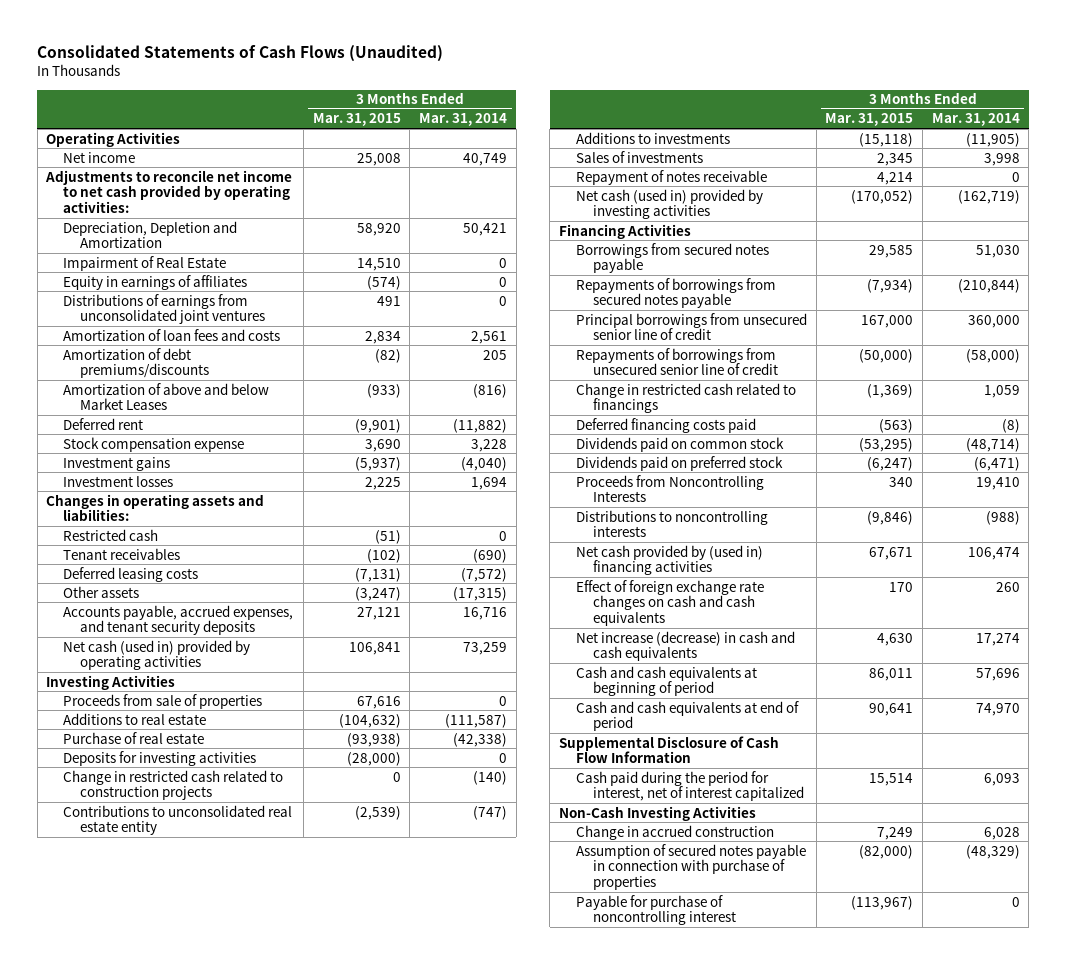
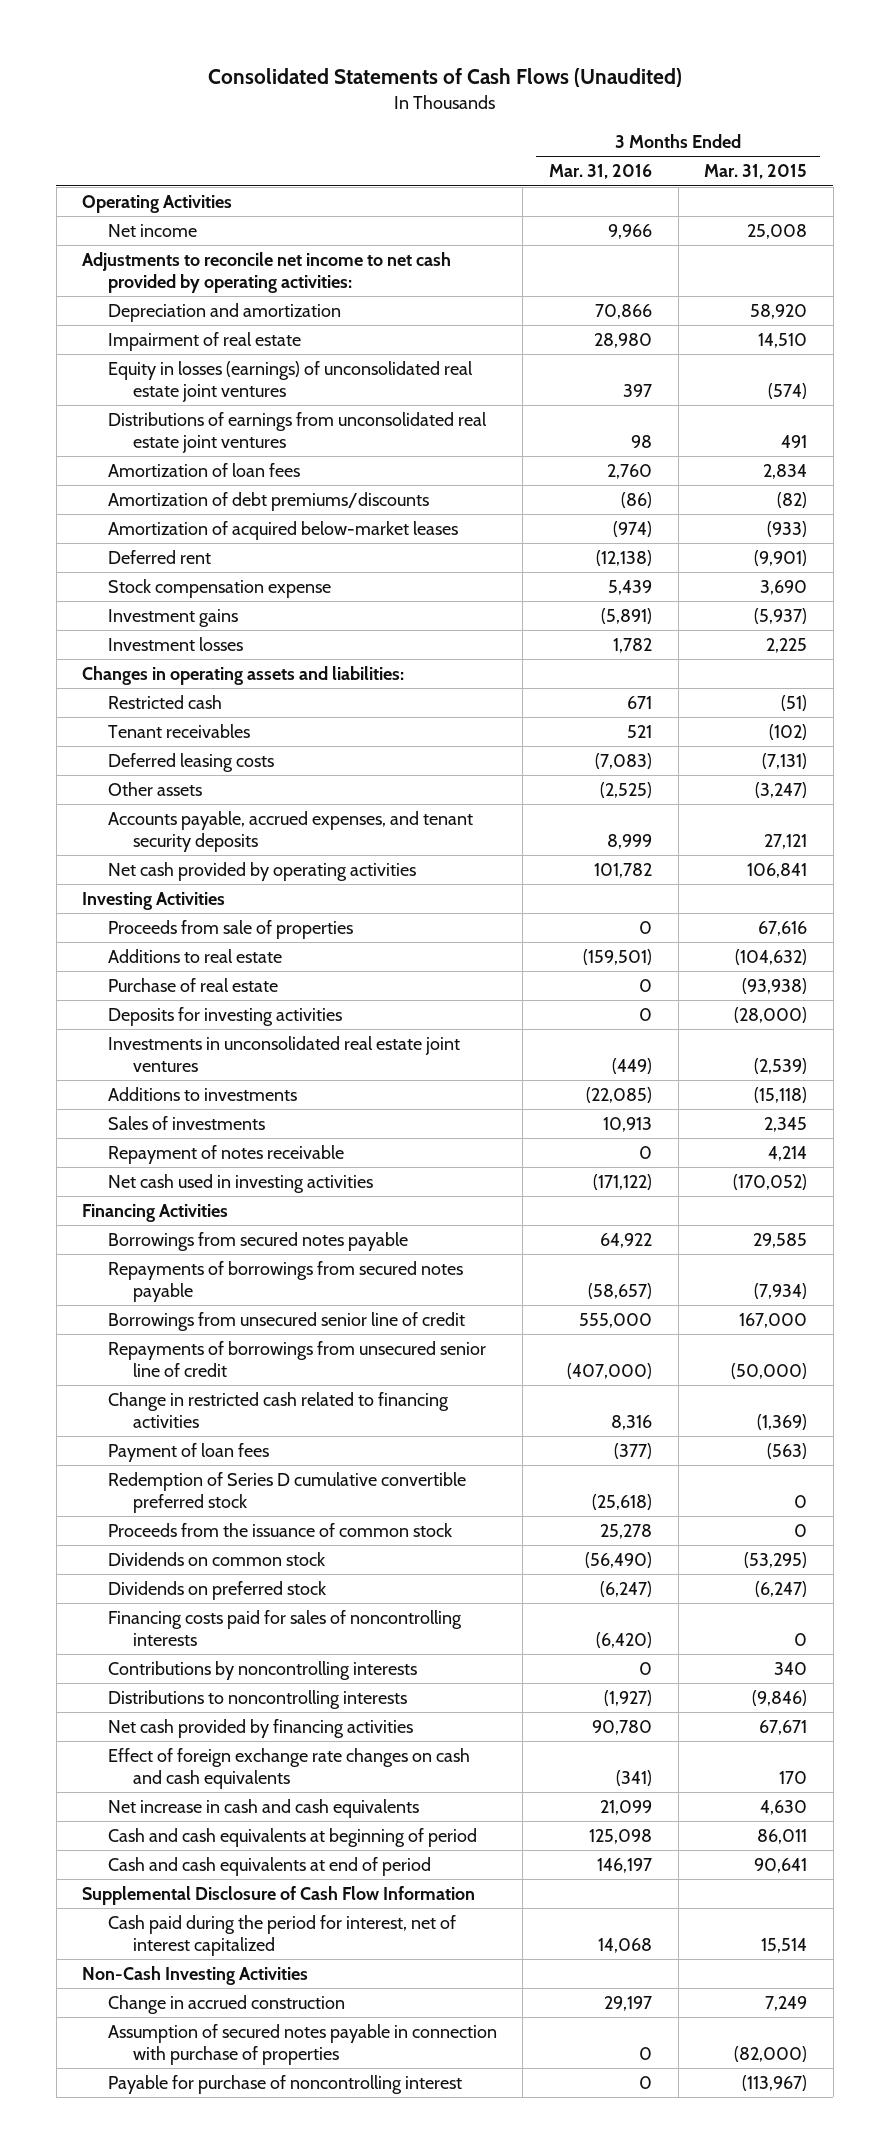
[419,113,508,127] Mar. 31, 2014 -> none
none -> [548,164,652,180] Mar. 31, 2016
[63,220,238,249] Depreciation, Depletion and Amortization -> [107,303,341,323] Depreciation and amortization
[63,255,227,271] Impairment of Real Estate -> [107,332,301,352] Impairment of real estate
[63,274,248,290] Equity in earnings of affiliates -> [107,361,473,402] Equity in losses (earnings) of unconsolidated real estate joint ventures
[63,293,266,325] Distributions of earnings from unconsolidated joint ventures -> [107,412,487,453] Distributions of earnings from unconsolidated real estate joint ventures
[63,328,281,341] Amortization of loan fees and costs -> [107,463,300,478] Amortization of loan fees
[63,382,270,411] Amortization of above and below Market Leases -> [107,521,458,541] Amortization of acquired below-market leases
[63,639,251,671] Net cash (used in) provided by operating activities -> [107,862,416,882] Net cash provided by operating activities
[63,769,284,801] Change in restricted cash related to construction projects -> none
[63,804,293,836] Contributions to unconsolidated real estate entity -> [107,1036,460,1072] Investments in unconsolidated real estate joint ventures
[575,188,763,220] Net cash (used in) provided by investing activities -> [107,1174,373,1194] Net cash used in investing activities
[575,312,807,341] Principal borrowings from unsecured senior line of credit -> [107,1312,465,1332] Borrowings from unsecured senior line of credit
[575,382,796,414] Change in restricted cash related to financings -> [107,1392,449,1428] Change in restricted cash related to financing activities
[575,417,756,433] Deferred financing costs paid -> [107,1443,269,1463] Payment of loan fees
none -> [107,1472,466,1513] Redemption of Series D cumulative convertible preferred stock
none -> [107,1523,452,1538] Proceeds from the issuance of common stock
[575,436,784,452] Dividends paid on common stock -> [107,1552,325,1567] Dividends on common stock
[575,455,783,471] Dividends paid on preferred stock -> [107,1581,326,1601] Dividends on preferred stock
none -> [107,1610,462,1646] Financing costs paid for sales of noncontrolling interests
[575,474,764,503] Proceeds from Noncontrolling Interests -> [107,1661,417,1681] Contributions by noncontrolling interests
[575,544,763,576] Net cash provided by (used in) financing activities -> [107,1719,413,1739] Net cash provided by financing activities
[575,630,795,662] Net increase (decrease) in cash and cash equivalents -> [107,1799,419,1819] Net increase in cash and cash equivalents

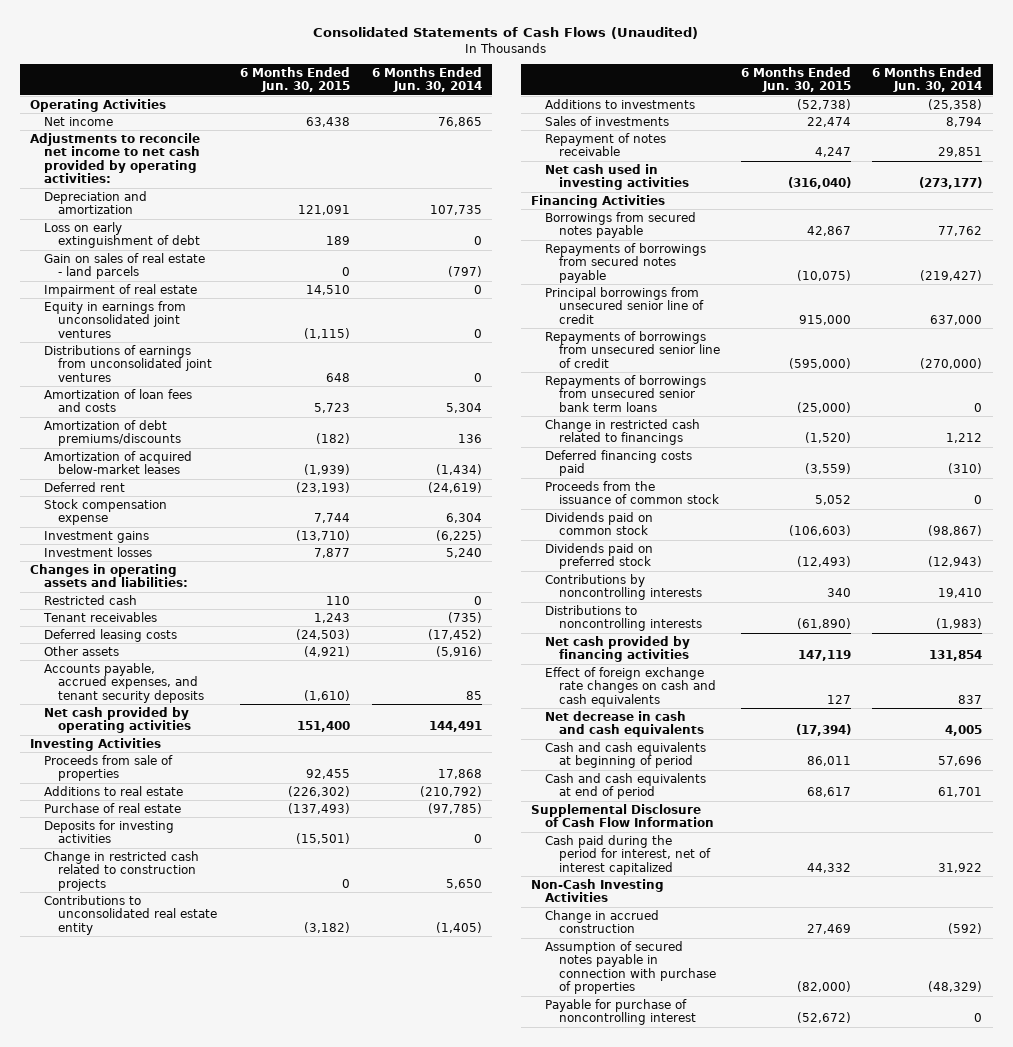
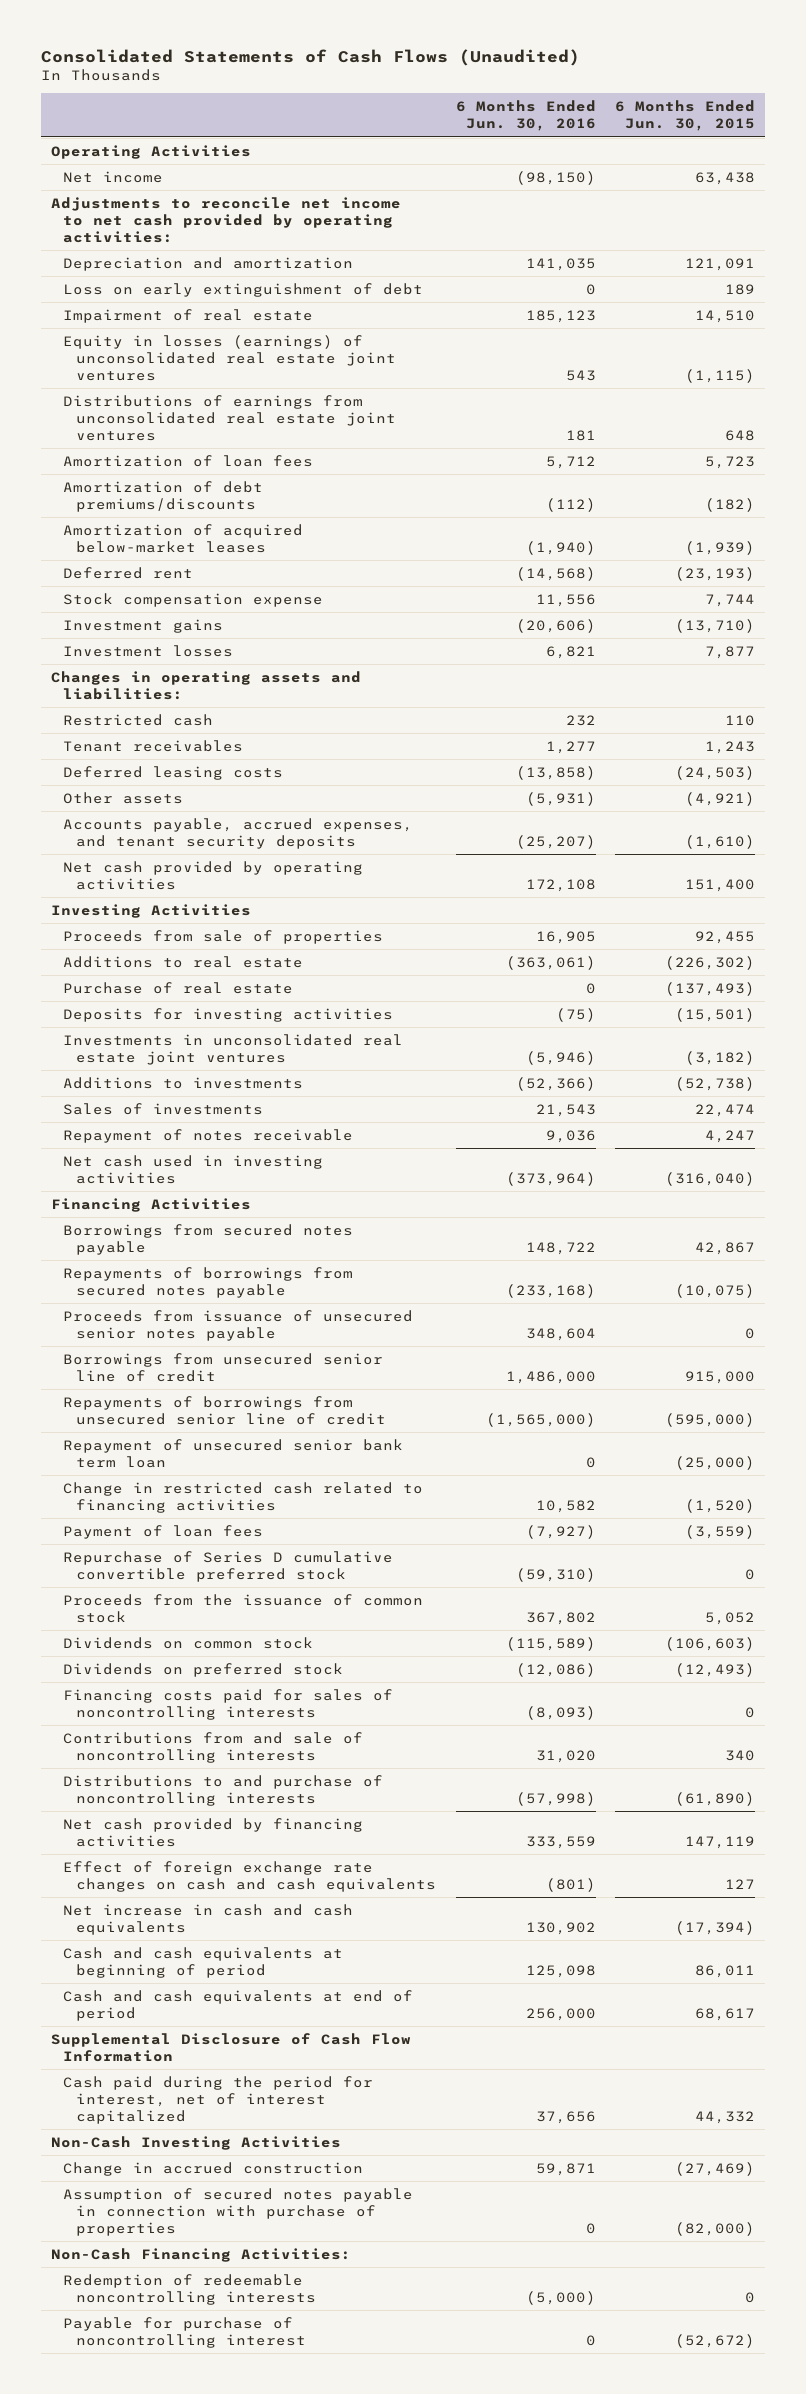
[371,66,482,93] 6 Months Ended Jun. 30, 2014 -> none
none -> [455,100,596,132] 6 Months Ended Jun. 30, 2016
[44,252,206,280] Gain on sales of real estate - land parcels -> none
[44,300,187,338] Equity in earnings from unconsolidated joint ventures -> [63,334,397,381] Equity in losses (earnings) of unconsolidated real estate joint ventures
[44,344,213,382] Distributions of earnings from unconsolidated joint ventures -> [63,394,397,441] Distributions of earnings from unconsolidated real estate joint ventures
[44,388,193,413] Amortization of loan fees and costs -> [63,454,314,467] Amortization of loan fees
[44,850,200,891] Change in restricted cash related to construction projects -> none
[44,894,218,935] Contributions to unconsolidated real estate entity -> [63,1033,404,1065] Investments in unconsolidated real estate joint ventures
none -> [63,1309,414,1341] Proceeds from issuance of unsecured senior notes payable
[545,286,704,324] Principal borrowings from unsecured senior line of credit -> [63,1352,384,1382] Borrowings from unsecured senior line of credit
[545,374,707,412] Repayments of borrowings from unsecured senior bank term loans -> [63,1438,404,1468] Repayment of unsecured senior bank term loan
[545,418,701,446] Change in restricted cash related to financings -> [63,1481,424,1513] Change in restricted cash related to financing activities
[545,449,693,477] Deferred financing costs paid -> [63,1524,264,1539] Payment of loan fees
none -> [63,1550,394,1582] Repurchase of Series D cumulative convertible preferred stock
[545,511,654,536] Dividends paid on common stock -> [63,1636,314,1649] Dividends on common stock
[545,542,654,570] Dividends paid on preferred stock -> [63,1662,344,1677] Dividends on preferred stock
none -> [63,1688,394,1720] Financing costs paid for sales of noncontrolling interests
[545,573,702,601] Contributions by noncontrolling interests -> [63,1731,364,1763] Contributions from and sale of noncontrolling interests
[545,604,702,632] Distributions to noncontrolling interests -> [63,1774,384,1806] Distributions to and purchase of noncontrolling interests
[545,710,704,738] Net decrease in cash and cash equivalents -> [63,1903,354,1935] Net increase in cash and cash equivalents
[807,924,852,935] 27,469 -> [675,2161,756,2176] (27,469)
none -> [50,2247,351,2262] Non-Cash Financing Activities:
none -> [63,2273,317,2305] Redemption of redeemable noncontrolling interests

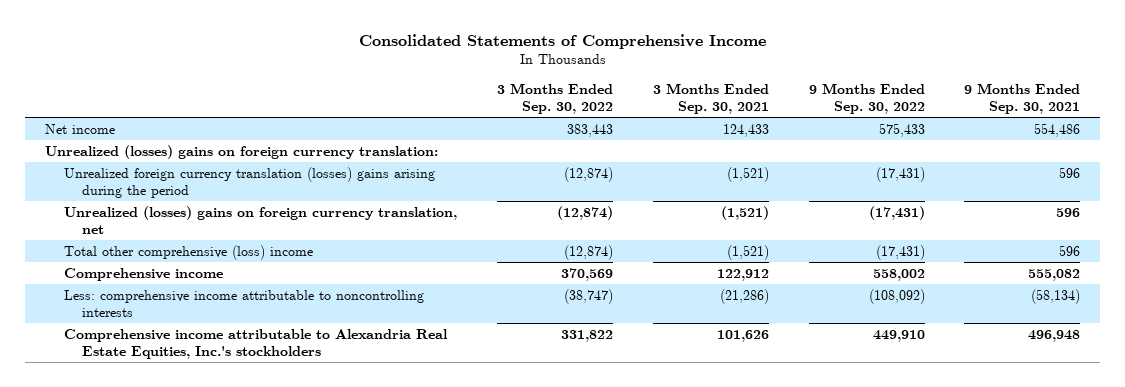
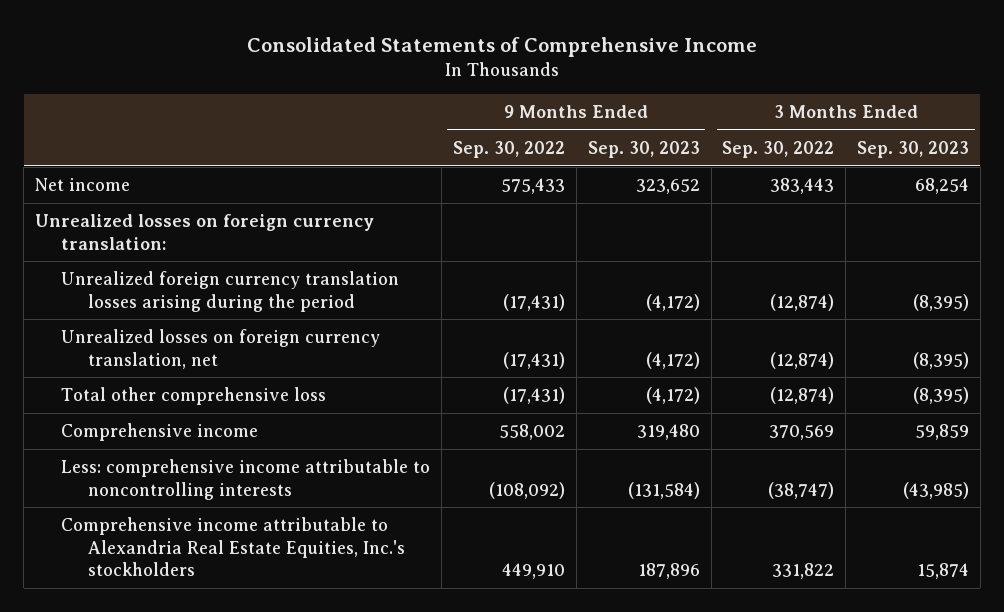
[652,82,769,114] 3 Months Ended Sep. 30, 2021 -> none
[964,82,1081,114] 9 Months Ended Sep. 30, 2021 -> none
none -> [587,141,700,159] Sep. 30, 2023
none -> [857,141,970,159] Sep. 30, 2023
[44,144,438,159] Unrealized (losses) gains on foreign currency translation: -> [35,214,375,250] Unrealized losses on foreign currency translation:
[63,166,435,198] Unrealized foreign currency translation (losses) gains arising during the period -> [61,271,400,312] Unrealized foreign currency translation losses arising during the period
[63,205,457,234] Unrealized (losses) gains on foreign currency translation, net -> [61,329,381,369] Unrealized losses on foreign currency translation, net
[63,244,313,260] Total other comprehensive (loss) income -> [61,387,327,406] Total other comprehensive loss

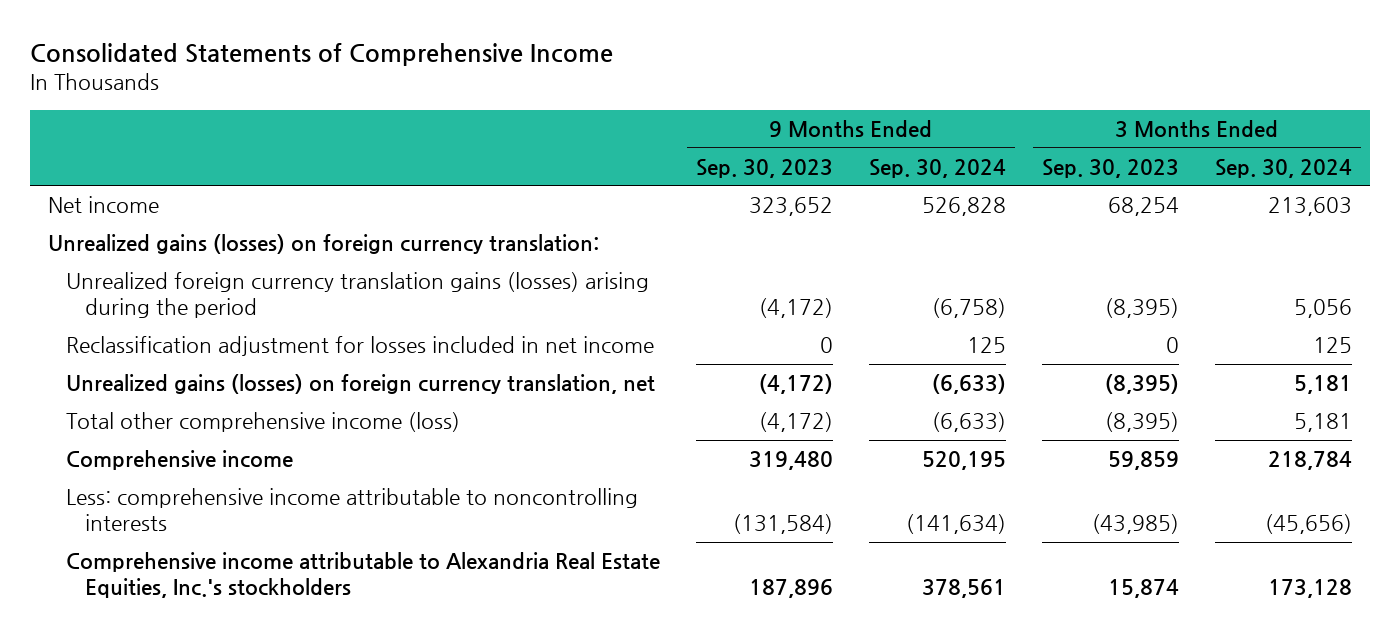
[453,141,566,159] Sep. 30, 2022 -> none
[722,141,835,159] Sep. 30, 2022 -> none
none -> [869,158,1007,178] Sep. 30, 2024
none -> [1214,158,1352,178] Sep. 30, 2024
[35,214,375,250] Unrealized losses on foreign currency translation: -> [47,234,599,255] Unrealized gains (losses) on foreign currency translation:
[61,271,400,312] Unrealized foreign currency translation losses arising during the period -> [66,272,650,318] Unrealized foreign currency translation gains (losses) arising during the period
none -> [66,336,655,357] Reclassification adjustment for losses included in net income
[61,329,381,369] Unrealized losses on foreign currency translation, net -> [66,374,656,395] Unrealized gains (losses) on foreign currency translation, net
[61,387,327,406] Total other comprehensive loss -> [66,412,461,433] Total other comprehensive income (loss)

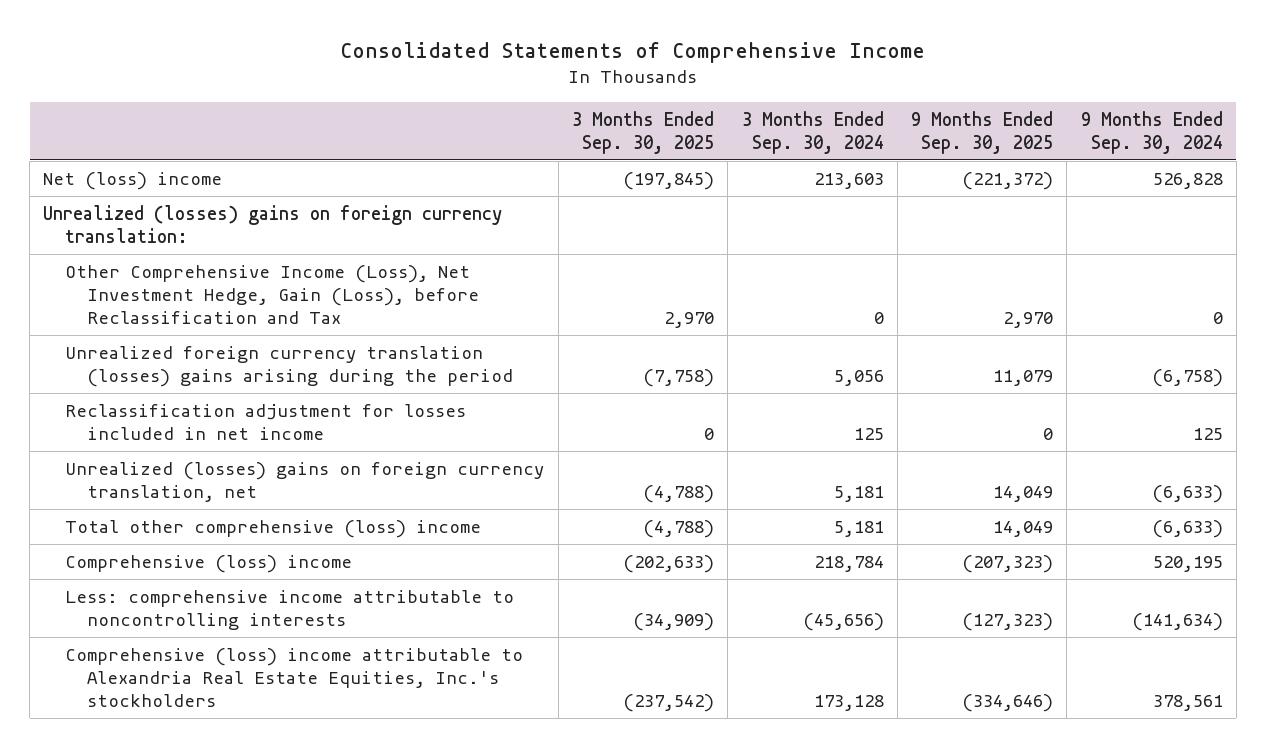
[696,158,834,178] Sep. 30, 2023 -> none
[1042,158,1180,178] Sep. 30, 2023 -> none
none -> [571,110,714,154] 3 Months Ended Sep. 30, 2025
none -> [911,110,1054,154] 9 Months Ended Sep. 30, 2025
[47,196,159,214] Net income -> [43,172,223,191] Net (loss) income
[47,234,599,255] Unrealized gains (losses) on foreign currency translation: -> [43,205,503,243] Unrealized (losses) gains on foreign currency translation:
none -> [65,265,480,324] Other Comprehensive Income (Loss), Net Investment Hedge, Gain (Loss), before Reclassification and Tax
[66,272,650,318] Unrealized foreign currency translation gains (losses) arising during the period -> [65,346,514,387] Unrealized foreign currency translation (losses) gains arising during the period
[66,374,656,395] Unrealized gains (losses) on foreign currency translation, net -> [65,462,545,502] Unrealized (losses) gains on foreign currency translation, net
[66,412,461,433] Total other comprehensive income (loss) -> [65,520,482,539] Total other comprehensive (loss) income
[66,450,294,471] Comprehensive income -> [65,555,353,574] Comprehensive (loss) income
[66,552,661,598] Comprehensive income attributable to Alexandria Real Estate Equities, Inc.'s stockholders -> [65,648,524,707] Comprehensive (loss) income attributable to Alexandria Real Estate Equities, Inc.'s stockholders

